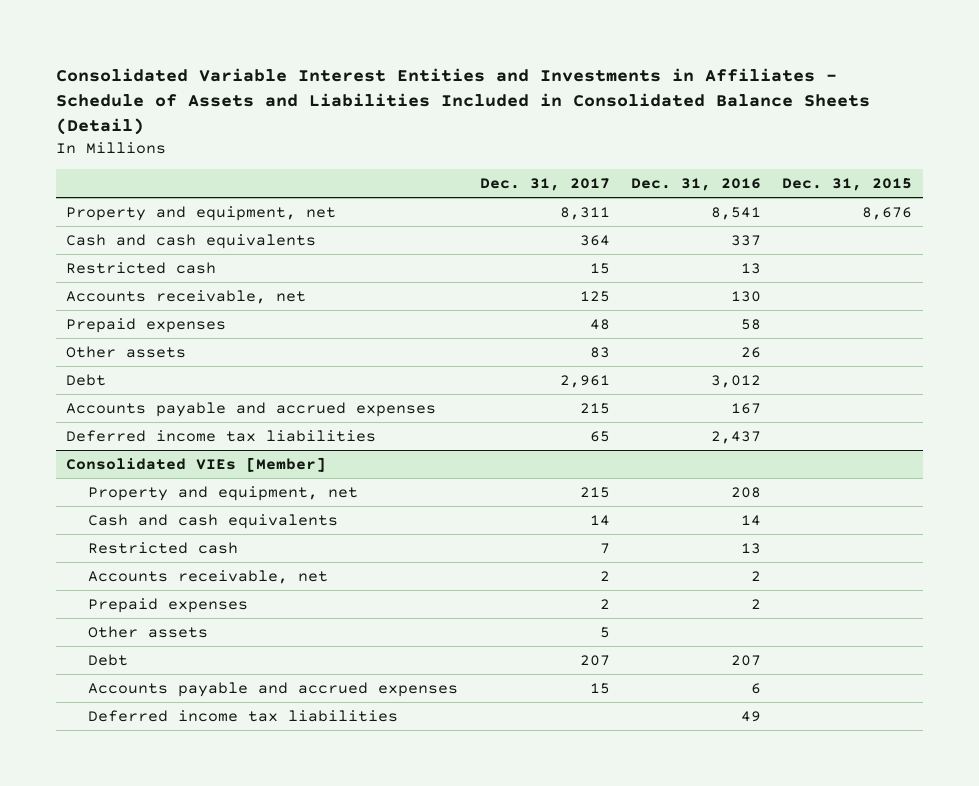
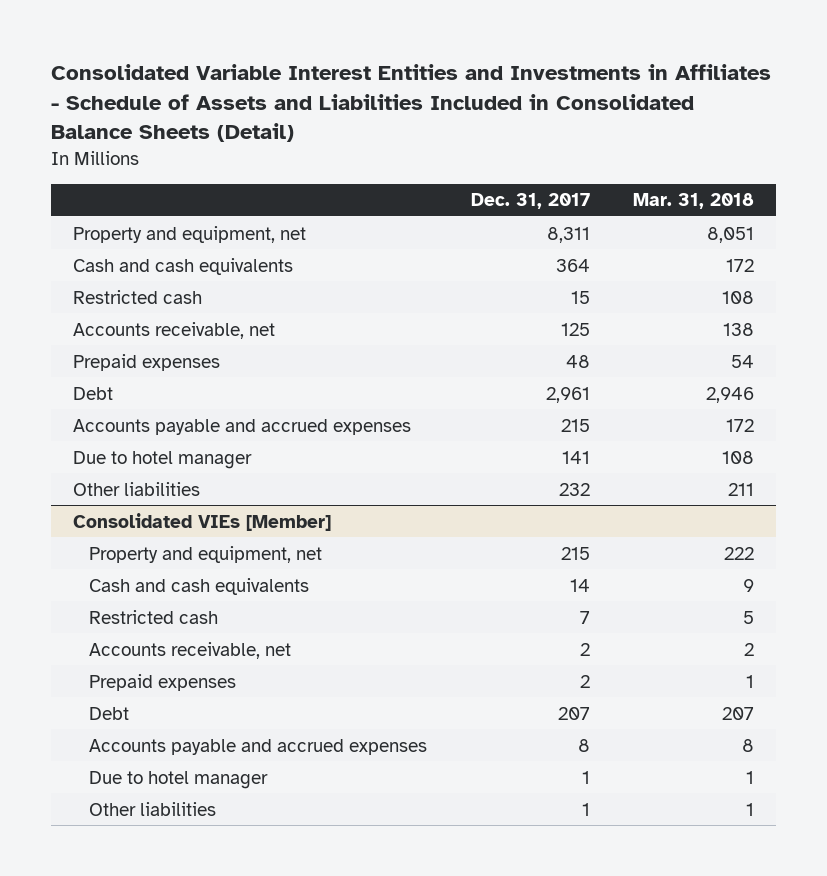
[631,178,762,192] Dec. 31, 2016 -> none
[782,178,913,192] Dec. 31, 2015 -> none
none -> [633,193,755,210] Mar. 31, 2018
[66,345,187,358] Other assets -> none
[66,429,377,442] Deferred income tax liabilities -> none
none -> [72,450,252,469] Due to hotel manager
none -> [72,481,200,496] Other liabilities
[88,625,209,638] Other assets -> none
[88,709,399,722] Deferred income tax liabilities -> none
[589,682,610,694] 15 -> [577,738,590,752] 8
none -> [89,770,269,789] Due to hotel manager
none -> [89,801,217,816] Other liabilities

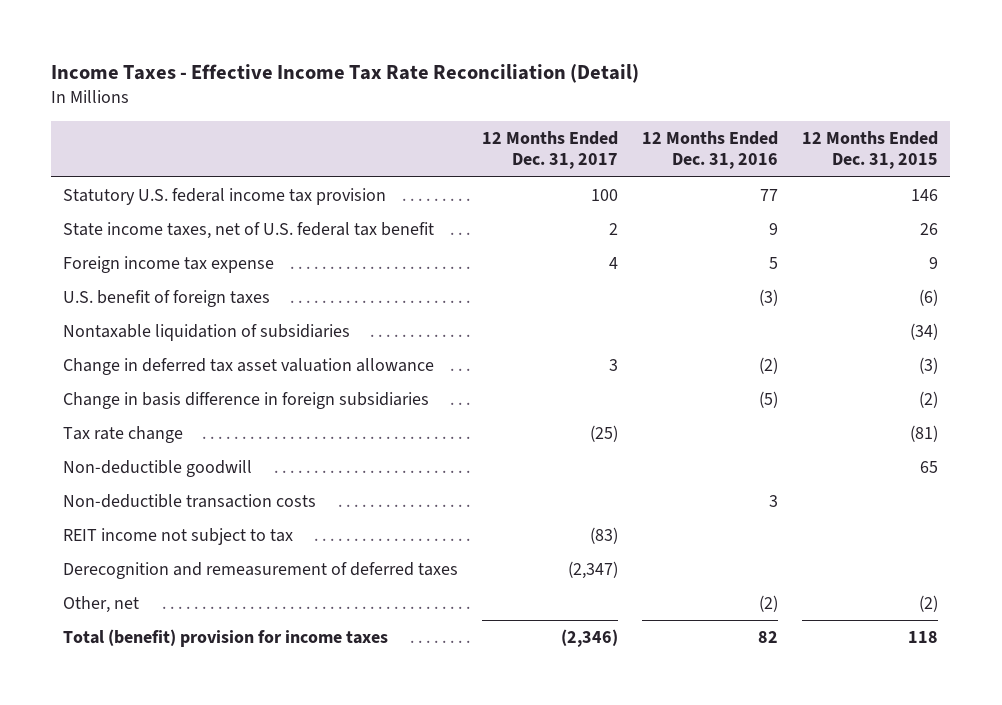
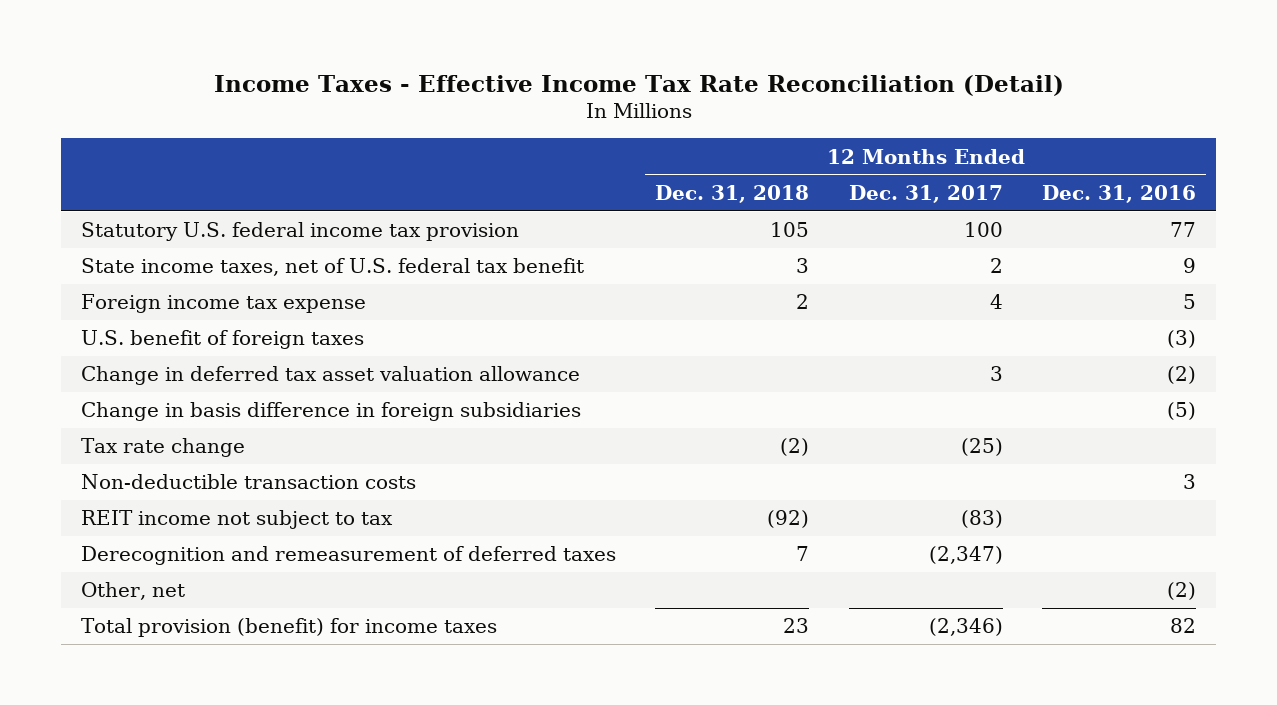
[802,131,939,170] 12 Months Ended Dec. 31, 2015 -> none
none -> [655,184,810,203] Dec. 31, 2018
[63,324,351,342] Nontaxable liquidation of subsidiaries -> none
[63,460,253,478] Non-deductible goodwill -> none
[63,629,389,648] Total (benefit) provision for income taxes -> [80,618,497,638] Total provision (benefit) for income taxes

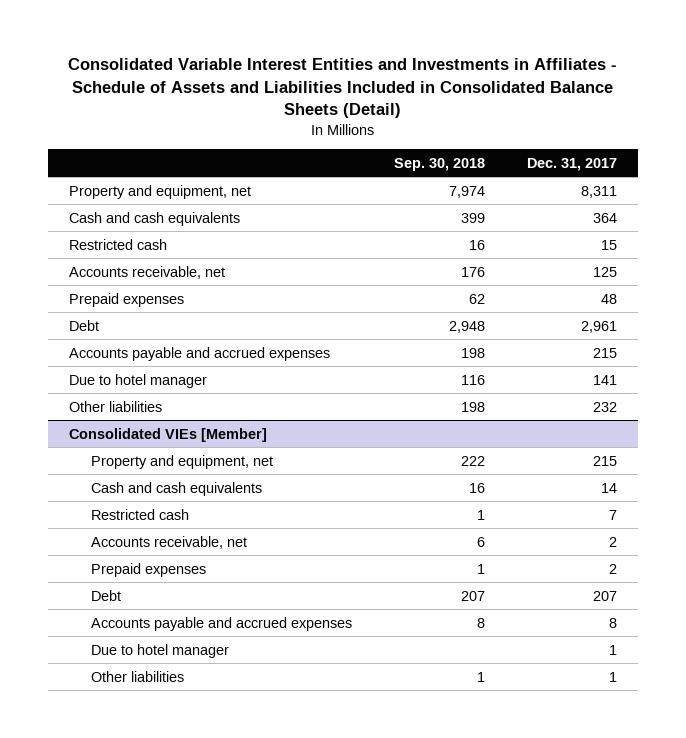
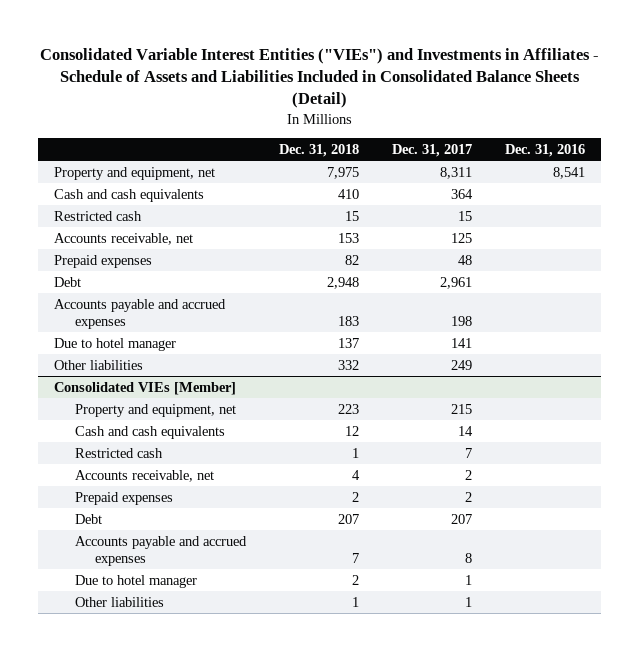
[68,58,618,119] Consolidated Variable Interest Entities and Investments in Affiliates - Schedule of Assets and Liabilities Included in Consolidated Balance Sheets (Detail) -> [39,48,599,109] Consolidated Variable Interest Entities ("VIEs") and Investments in Affiliates - Schedule of Assets and Liabilities Included in Consolidated Balance Sheets (Detail)
[394,157,486,171] Sep. 30, 2018 -> none
none -> [278,143,359,157] Dec. 31, 2018
none -> [504,143,585,157] Dec. 31, 2016
[593,347,618,358] 215 -> [450,315,472,326] 198
[593,401,618,412] 232 -> [450,359,472,370] 249

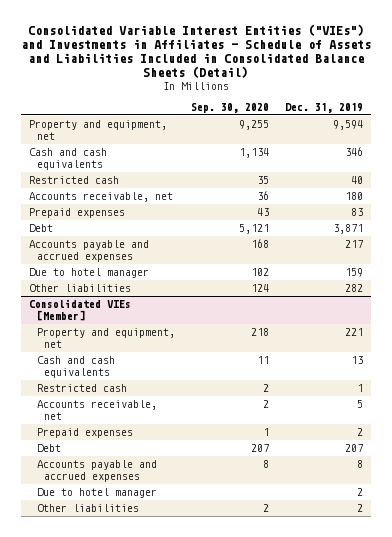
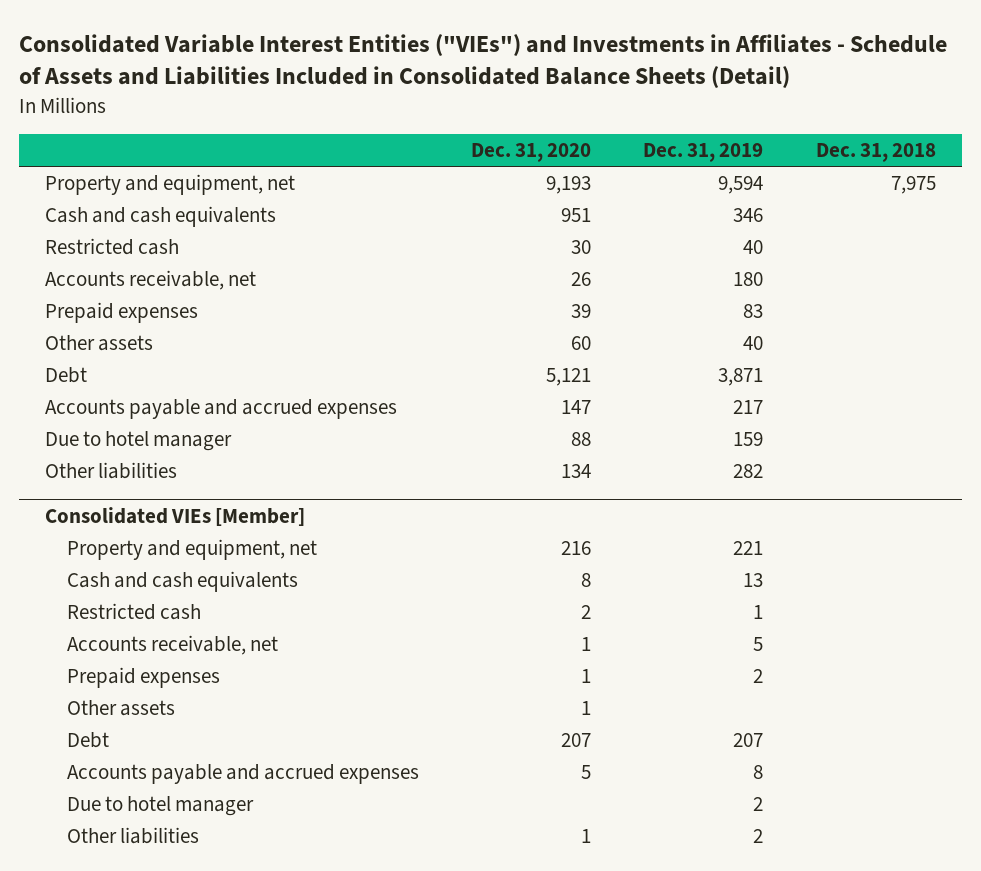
[190,103,269,114] Sep. 30, 2020 -> none
none -> [471,142,592,162] Dec. 31, 2020
none -> [815,142,936,162] Dec. 31, 2018
none -> [45,335,154,352] Other assets
none -> [66,700,175,717] Other assets

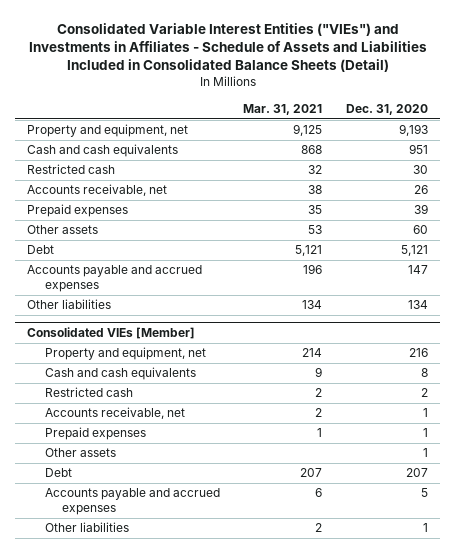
[643,142,764,162] Dec. 31, 2019 -> none
[815,142,936,162] Dec. 31, 2018 -> none
none -> [243,103,323,115] Mar. 31, 2021
[45,431,233,452] Due to hotel manager -> none
[66,796,254,817] Due to hotel manager -> none

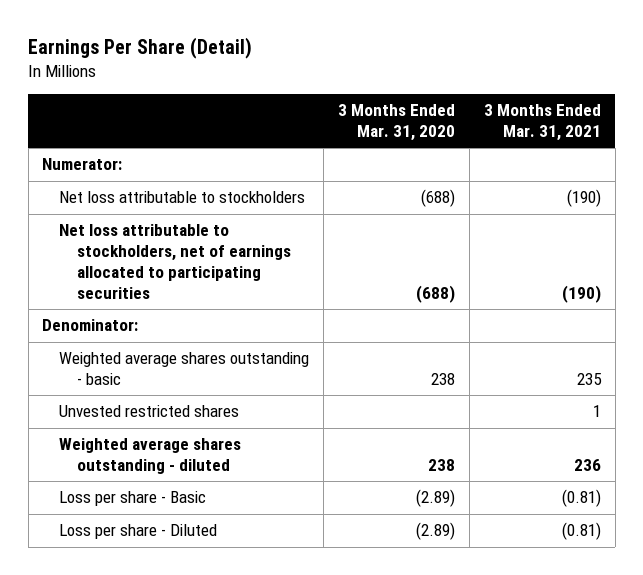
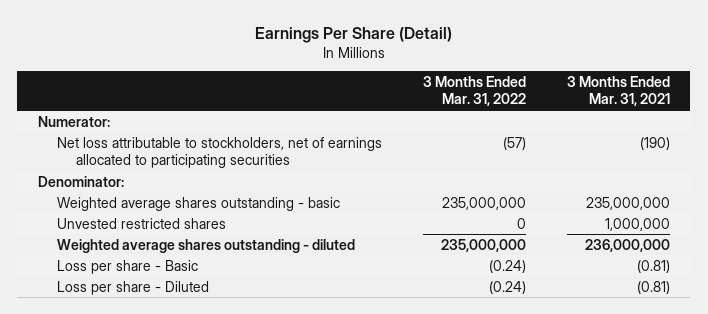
[338,104,456,142] 3 Months Ended Mar. 31, 2020 -> none
none -> [422,76,526,107] 3 Months Ended Mar. 31, 2022
[59,191,306,204] Net loss attributable to stockholders -> none
[576,373,602,386] 235 -> [585,196,670,210] 235,000,000
[592,405,601,418] 1 -> [604,217,670,231] 1,000,000
[573,459,601,472] 236 -> [584,238,670,252] 236,000,000

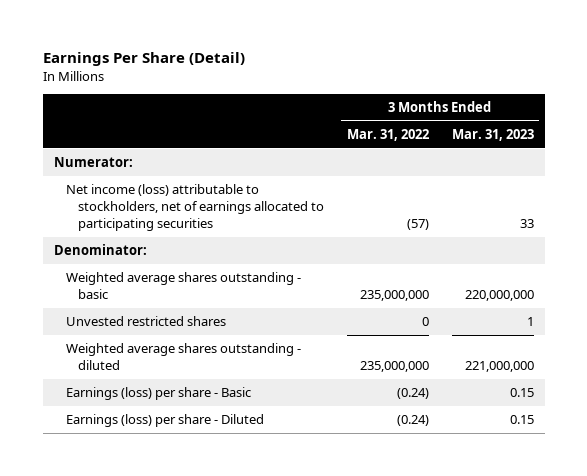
[566,76,670,107] 3 Months Ended Mar. 31, 2021 -> none
none -> [451,128,534,141] Mar. 31, 2023
[56,136,382,168] Net loss attributable to stockholders, net of earnings allocated to participating securities -> [66,184,325,231] Net income (loss) attributable to stockholders, net of earnings allocated to participating securities
[56,259,198,274] Loss per share - Basic -> [66,387,252,401] Earnings (loss) per share - Basic
[56,280,209,295] Loss per share - Diluted -> [66,414,265,428] Earnings (loss) per share - Diluted

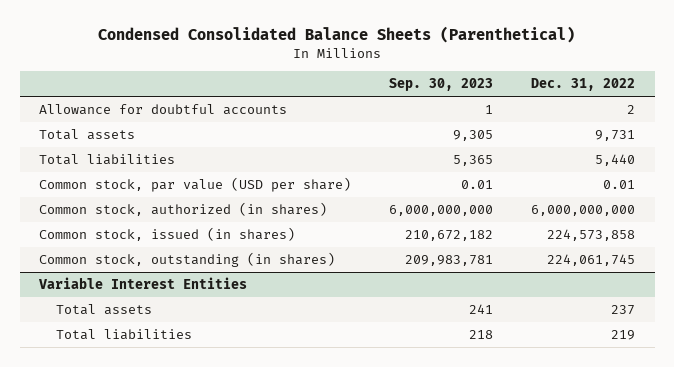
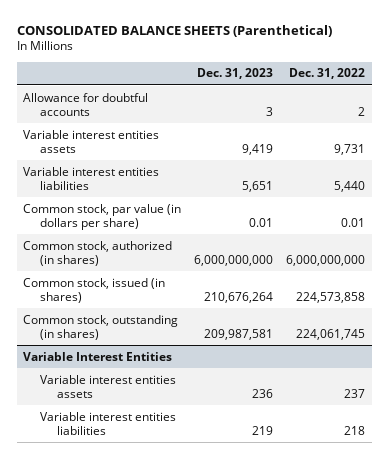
[98,25,576,43] Condensed Consolidated Balance Sheets (Parenthetical) -> [16,24,332,37] CONSOLIDATED BALANCE SHEETS (Parenthetical)
[389,77,494,91] Sep. 30, 2023 -> none
none -> [197,68,274,80] Dec. 31, 2023
[38,129,135,141] Total assets -> [23,129,160,153] Variable interest entities assets
[38,154,175,166] Total liabilities -> [23,166,160,190] Variable interest entities liabilities
[38,177,351,193] Common stock, par value (USD per share) -> [23,203,182,230] Common stock, par value (in dollars per share)
[56,304,153,316] Total assets -> [40,374,177,398] Variable interest entities assets
[56,329,193,341] Total liabilities -> [40,411,177,435] Variable interest entities liabilities
[611,330,636,341] 219 -> [344,425,366,435] 218

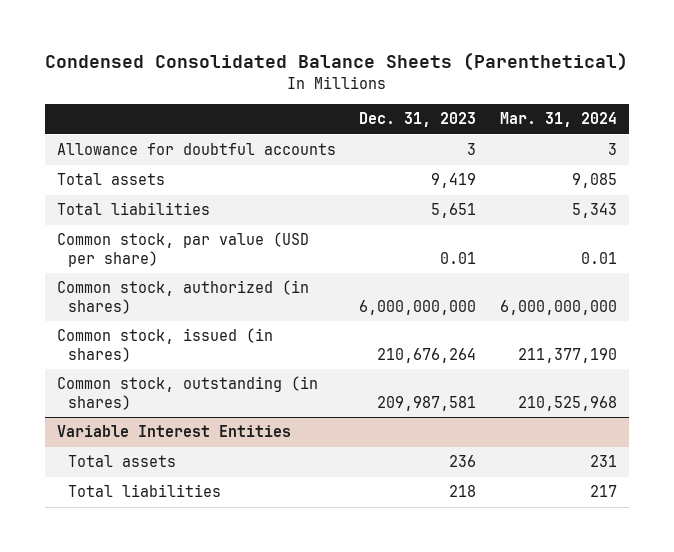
[16,24,332,37] CONSOLIDATED BALANCE SHEETS (Parenthetical) -> [44,52,628,72] Condensed Consolidated Balance Sheets (Parenthetical)
[289,68,366,80] Dec. 31, 2022 -> none
none -> [499,112,617,128] Mar. 31, 2024
[23,129,160,153] Variable interest entities assets -> [56,173,165,186] Total assets
[23,166,160,190] Variable interest entities liabilities -> [56,202,210,216] Total liabilities
[23,203,182,230] Common stock, par value (in dollars per share) -> [56,232,309,267] Common stock, par value (USD per share)
[40,374,177,398] Variable interest entities assets -> [68,455,177,468] Total assets
[40,411,177,435] Variable interest entities liabilities -> [68,484,222,498] Total liabilities
[252,425,274,435] 219 -> [449,485,477,498] 218

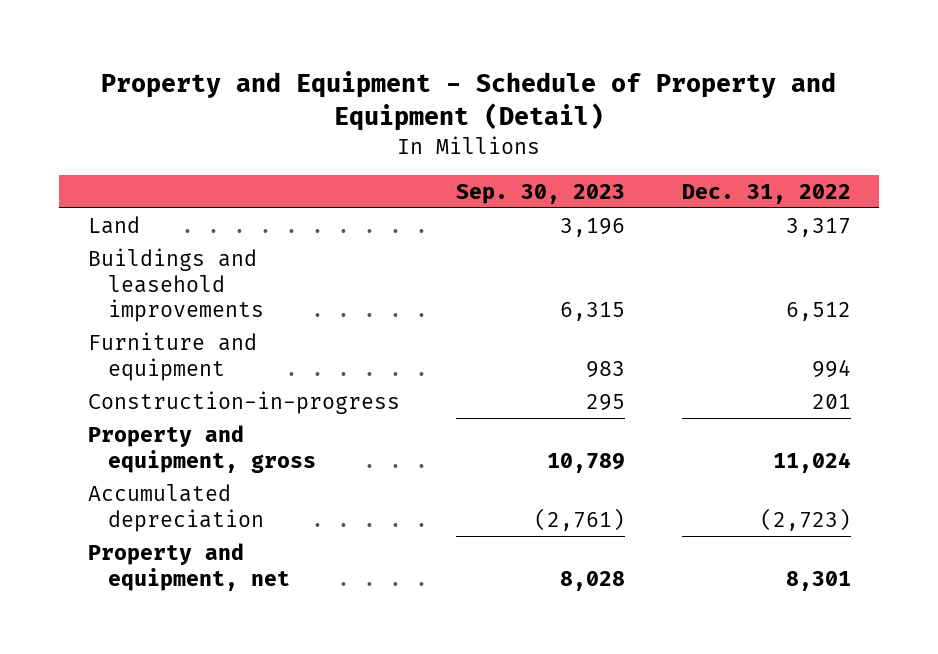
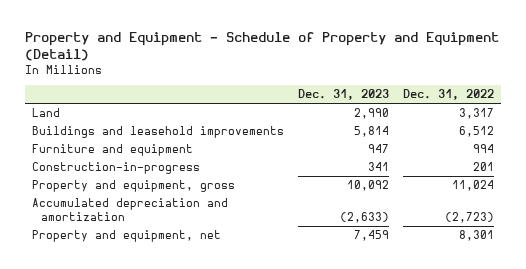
[456,183,626,204] Sep. 30, 2023 -> none
none -> [298,89,390,101] Dec. 31, 2023
[87,483,264,532] Accumulated depreciation -> [32,198,229,221] Accumulated depreciation and amortization

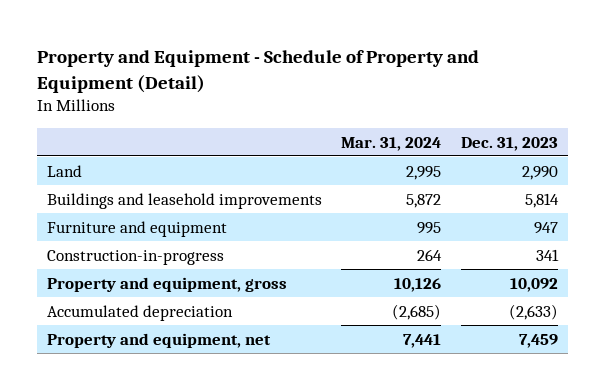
[403,89,495,101] Dec. 31, 2022 -> none
none -> [341,136,442,151] Mar. 31, 2024
[32,198,229,221] Accumulated depreciation and amortization -> [46,304,233,321] Accumulated depreciation

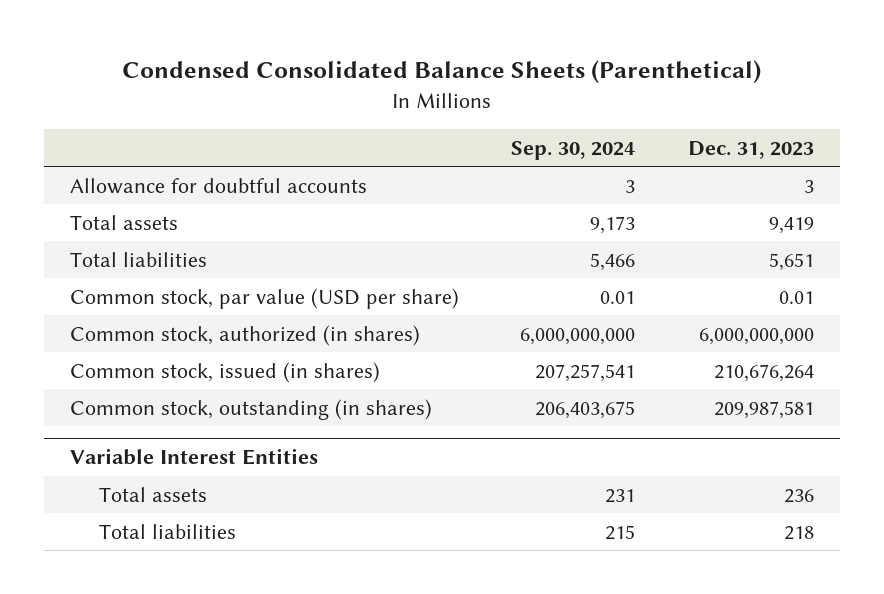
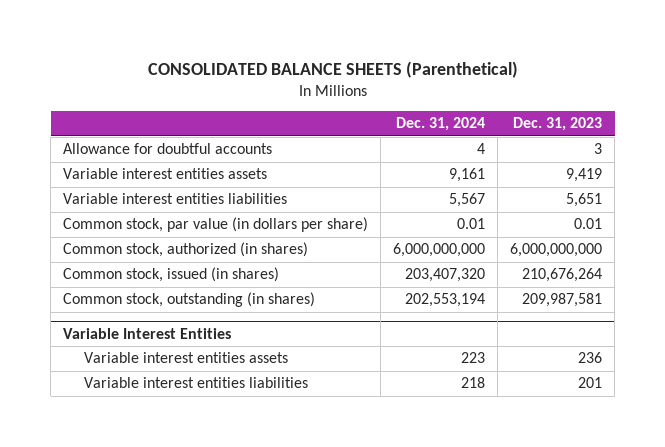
[121,60,761,85] Condensed Consolidated Balance Sheets (Parenthetical) -> [147,60,518,78] CONSOLIDATED BALANCE SHEETS (Parenthetical)
[511,141,636,161] Sep. 30, 2024 -> none
none -> [396,117,486,132] Dec. 31, 2024
[70,214,179,230] Total assets -> [63,168,268,180] Variable interest entities assets
[70,251,208,267] Total liabilities -> [63,193,288,205] Variable interest entities liabilities
[70,287,460,309] Common stock, par value (USD per share) -> [63,217,369,233] Common stock, par value (in dollars per share)
[98,486,207,502] Total assets -> [83,352,288,364] Variable interest entities assets
[98,523,236,539] Total liabilities -> [83,377,308,389] Variable interest entities liabilities
[783,525,814,540] 218 -> [578,377,603,389] 201

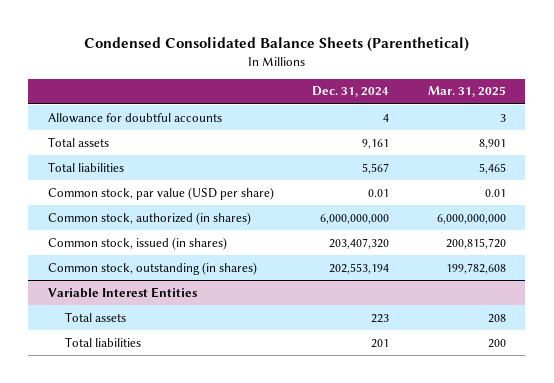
[147,60,518,78] CONSOLIDATED BALANCE SHEETS (Parenthetical) -> [83,37,469,53] Condensed Consolidated Balance Sheets (Parenthetical)
[513,117,603,132] Dec. 31, 2023 -> none
none -> [427,86,506,98] Mar. 31, 2025
[63,168,268,180] Variable interest entities assets -> [47,136,109,147] Total assets
[63,193,288,205] Variable interest entities liabilities -> [47,161,124,172] Total liabilities
[63,217,369,233] Common stock, par value (in dollars per share) -> [47,186,274,200] Common stock, par value (USD per share)
[83,352,288,364] Variable interest entities assets -> [65,311,127,322] Total assets
[83,377,308,389] Variable interest entities liabilities -> [65,336,142,347] Total liabilities
[461,377,486,389] 218 -> [371,338,390,348] 201

